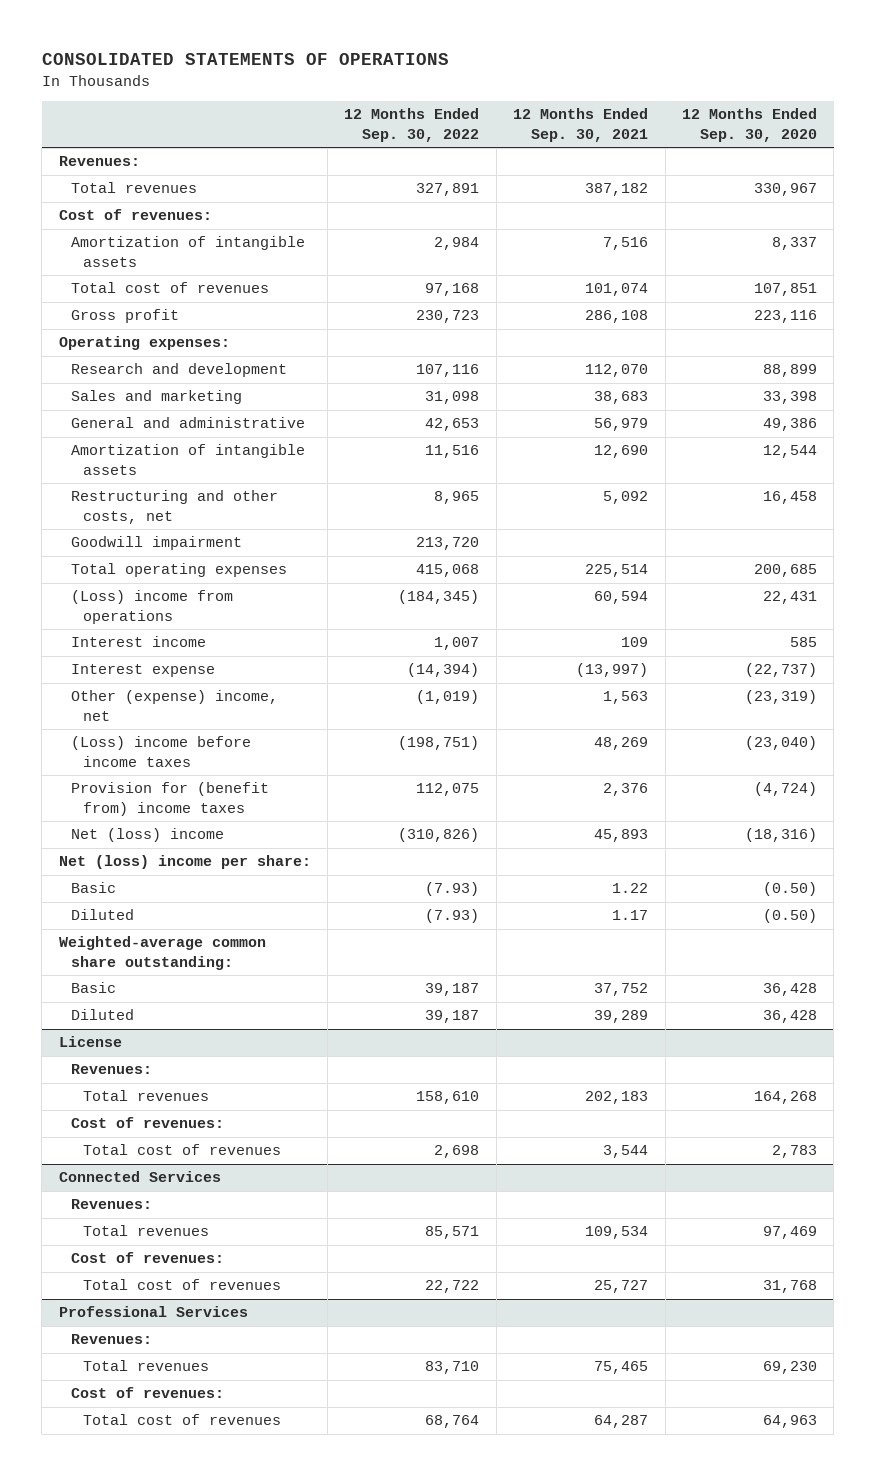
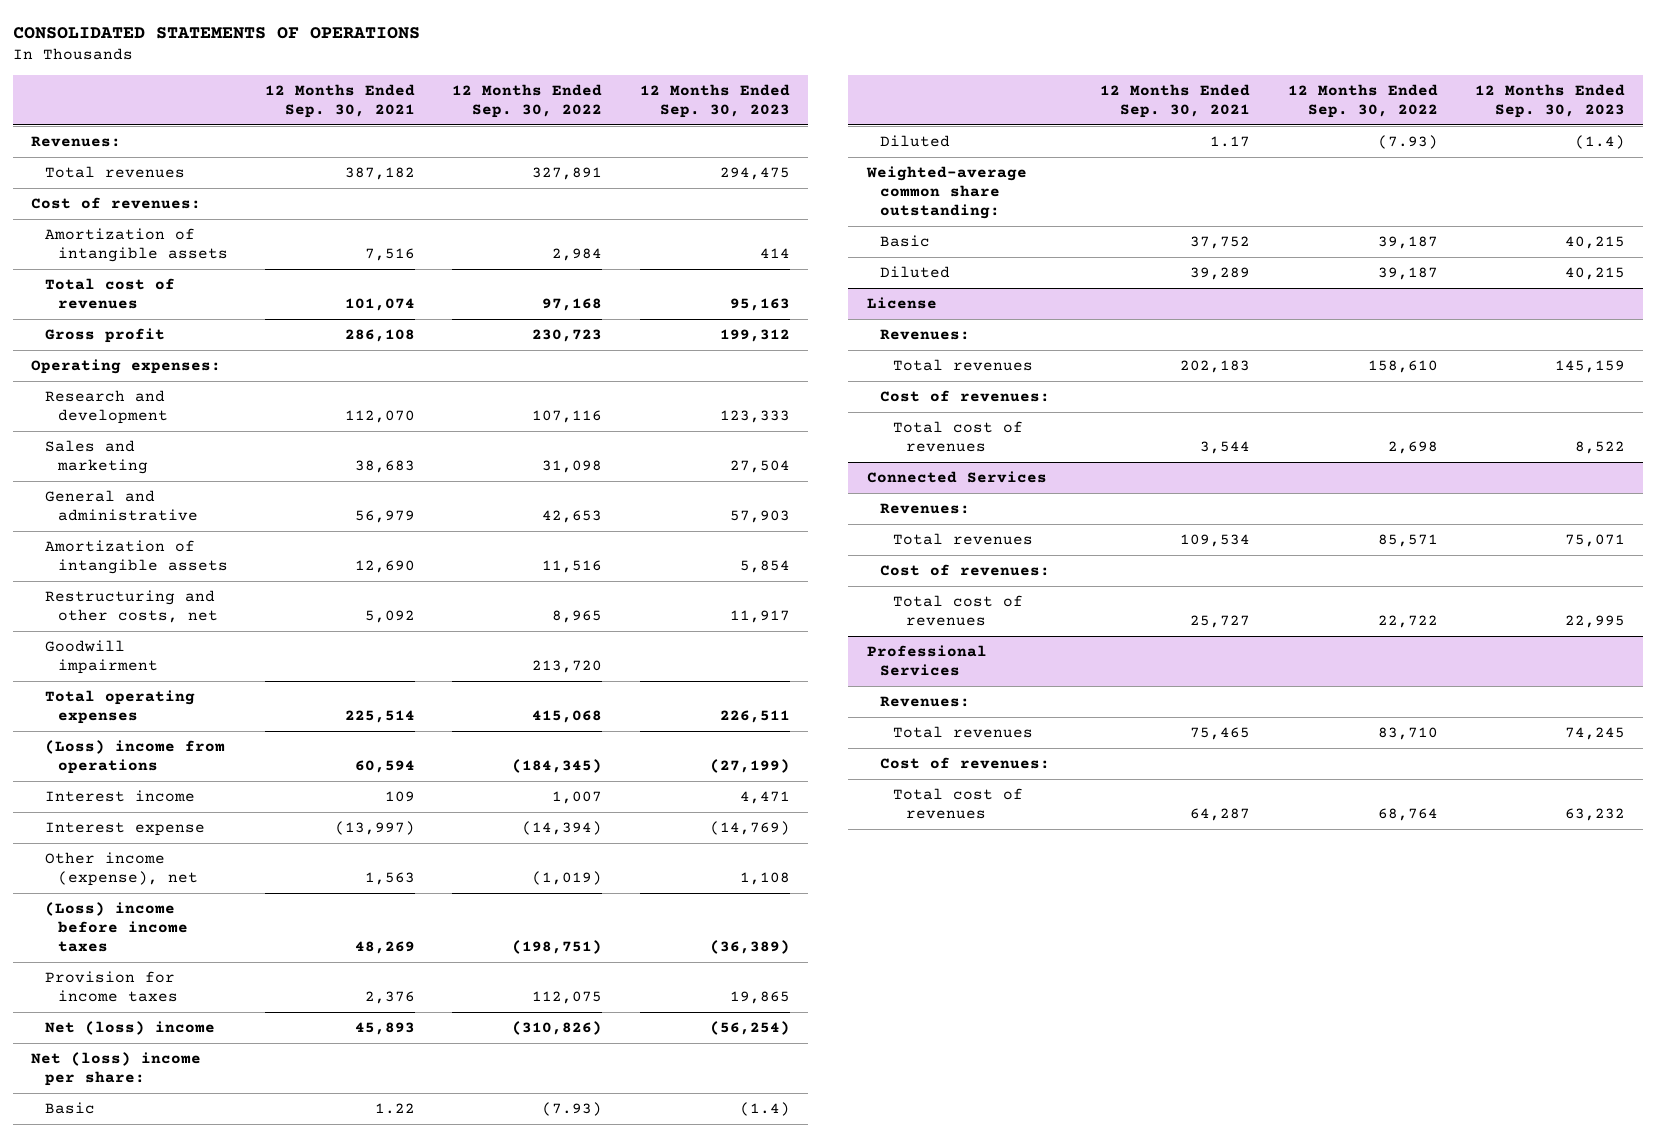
[681,108,817,142] 12 Months Ended Sep. 30, 2020 -> none
none -> [639,84,790,119] 12 Months Ended Sep. 30, 2023
[70,690,278,721] Other (expense) income, net -> [44,852,198,887] Other income (expense), net
[70,782,269,816] Provision for (benefit from) income taxes -> [44,971,178,1003] Provision for income taxes

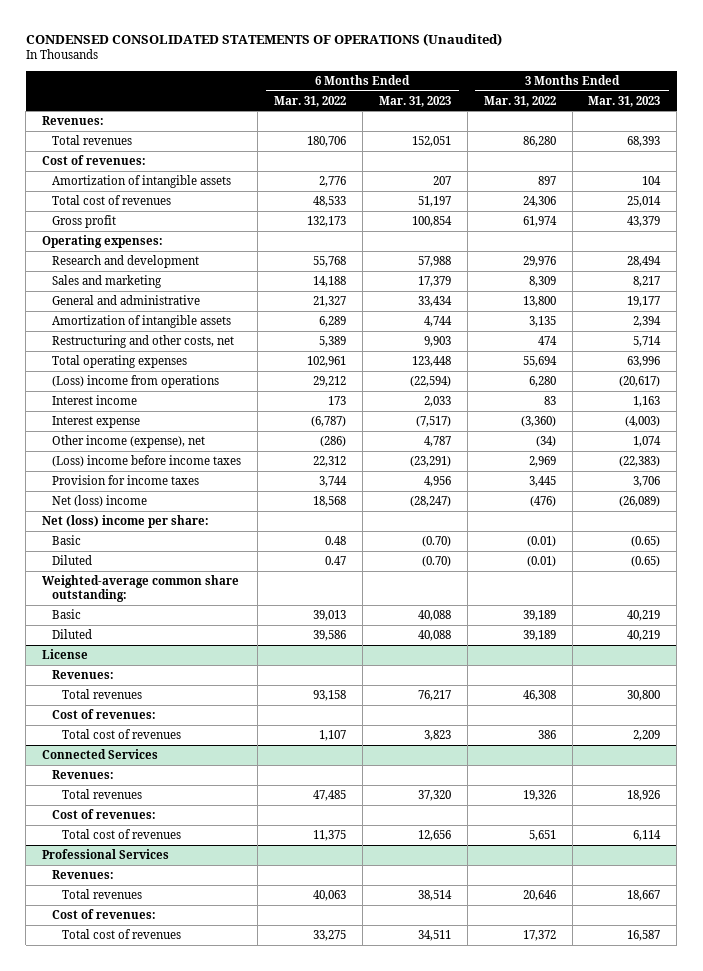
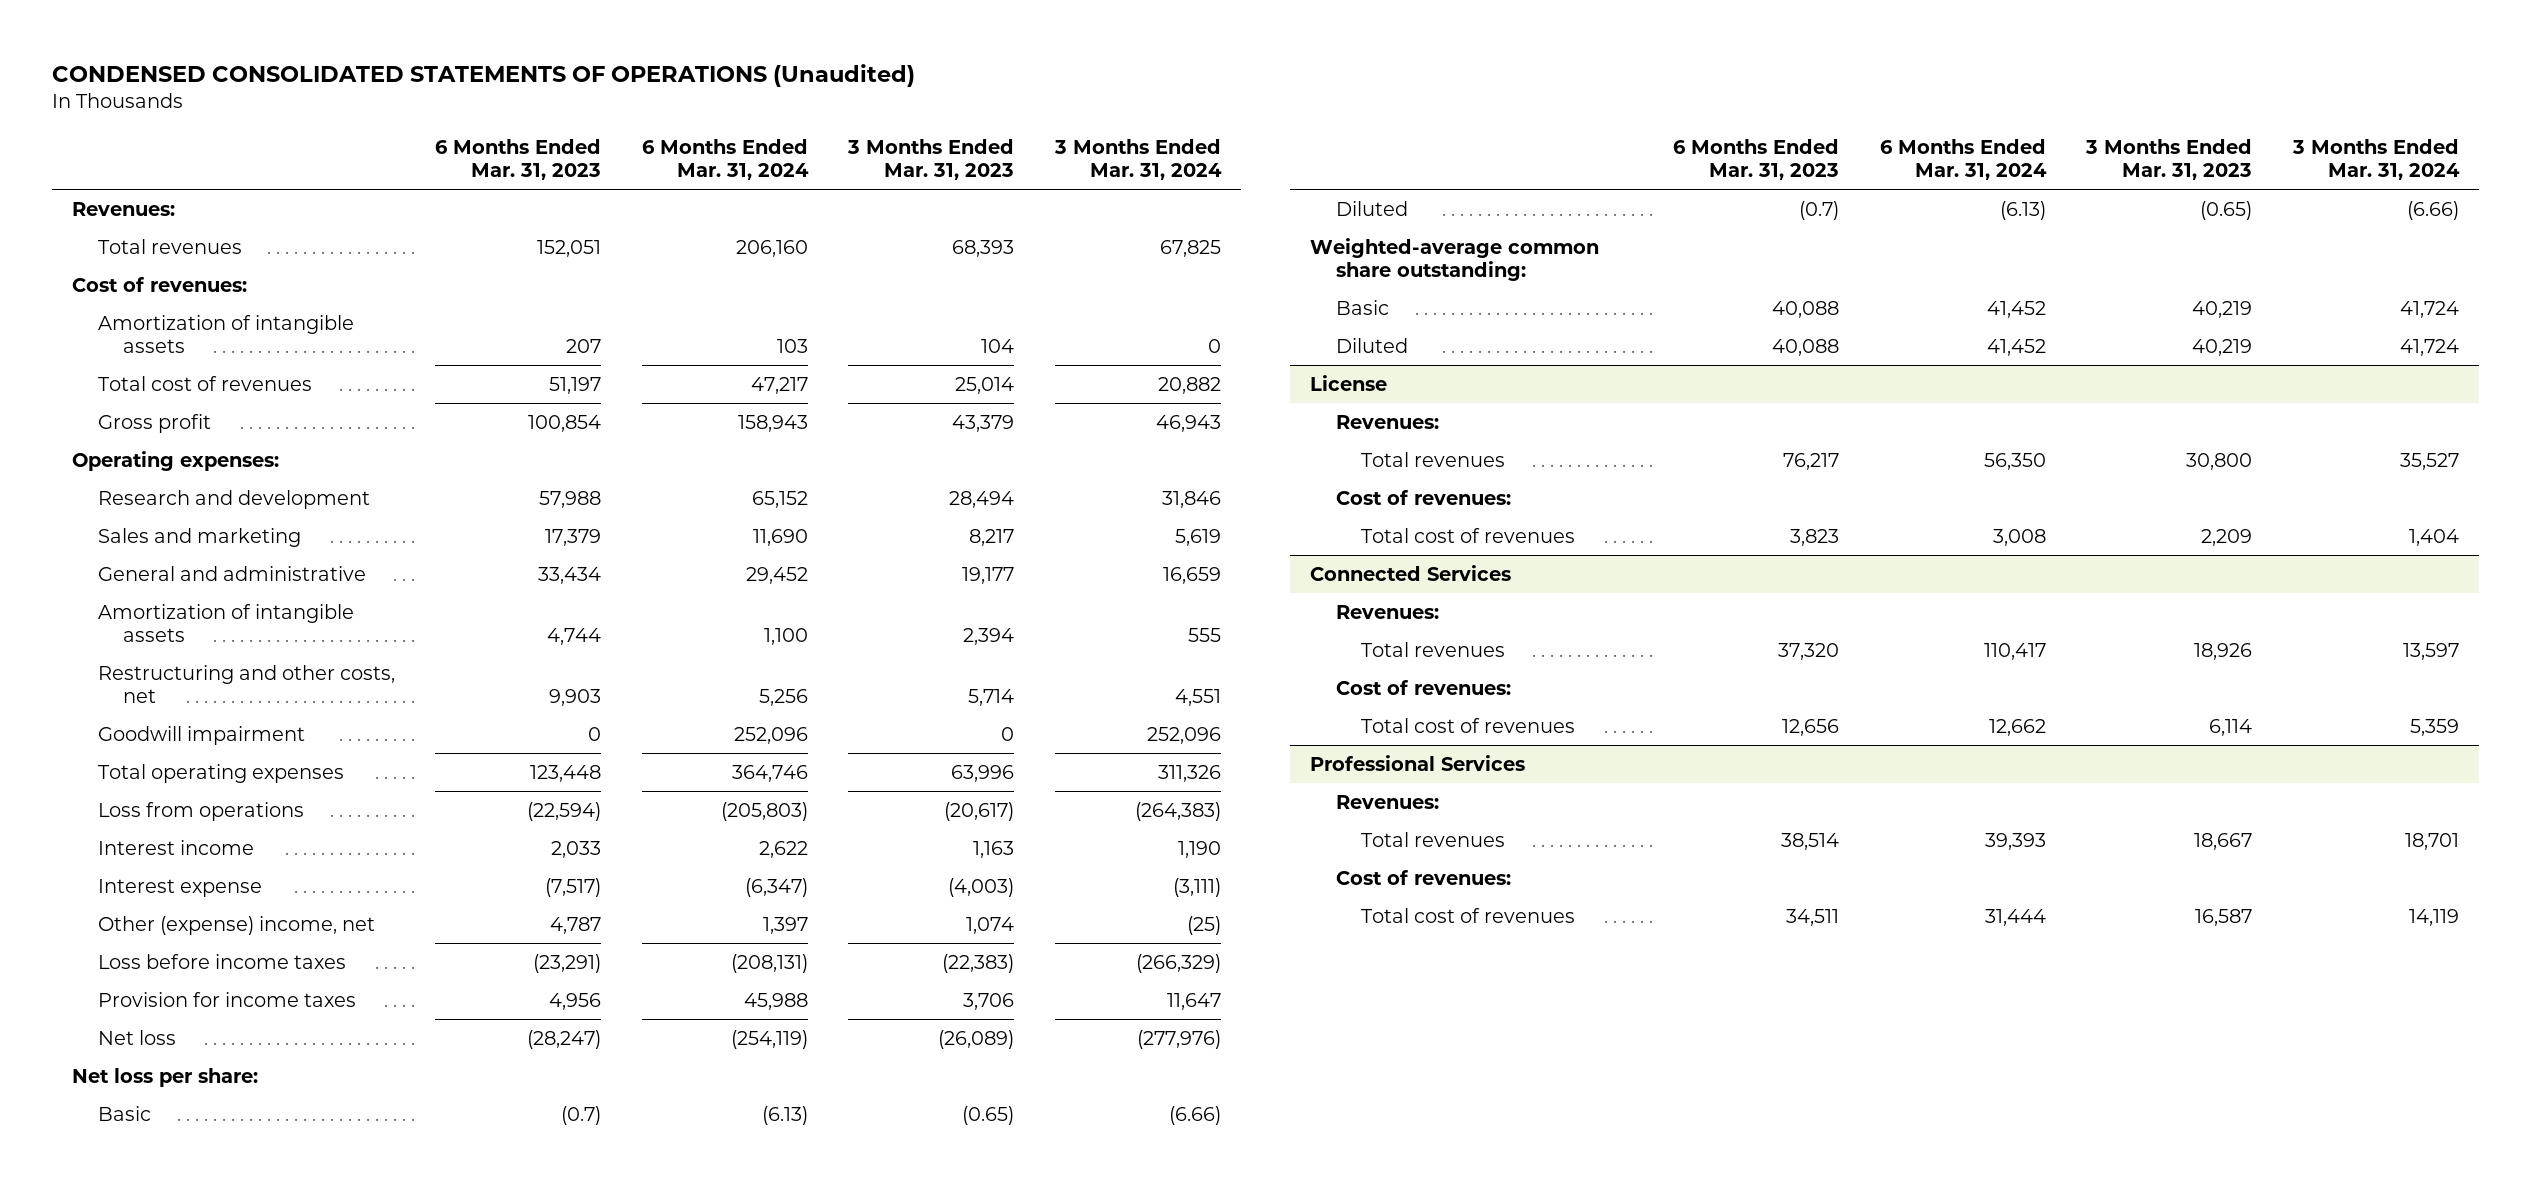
[273,95,346,107] Mar. 31, 2022 -> none
[483,95,556,107] Mar. 31, 2022 -> none
none -> [641,138,809,181] 6 Months Ended Mar. 31, 2024
none -> [1054,138,1223,181] 3 Months Ended Mar. 31, 2024
none -> [97,725,305,745] Goodwill impairment
[51,375,219,389] (Loss) income from operations -> [97,801,304,821] Loss from operations
[51,435,205,449] Other income (expense), net -> [97,915,375,935] Other (expense) income, net
[51,455,241,468] (Loss) income before income taxes -> [97,953,346,969] Loss before income taxes
[51,495,147,508] Net (loss) income -> [97,1029,176,1045] Net loss
[42,515,210,529] Net (loss) income per share: -> [72,1067,259,1087] Net loss per share:
[421,536,451,548] (0.70) -> [561,1105,602,1125] (0.7)
[421,556,451,568] (0.70) -> [1799,200,1840,220] (0.7)

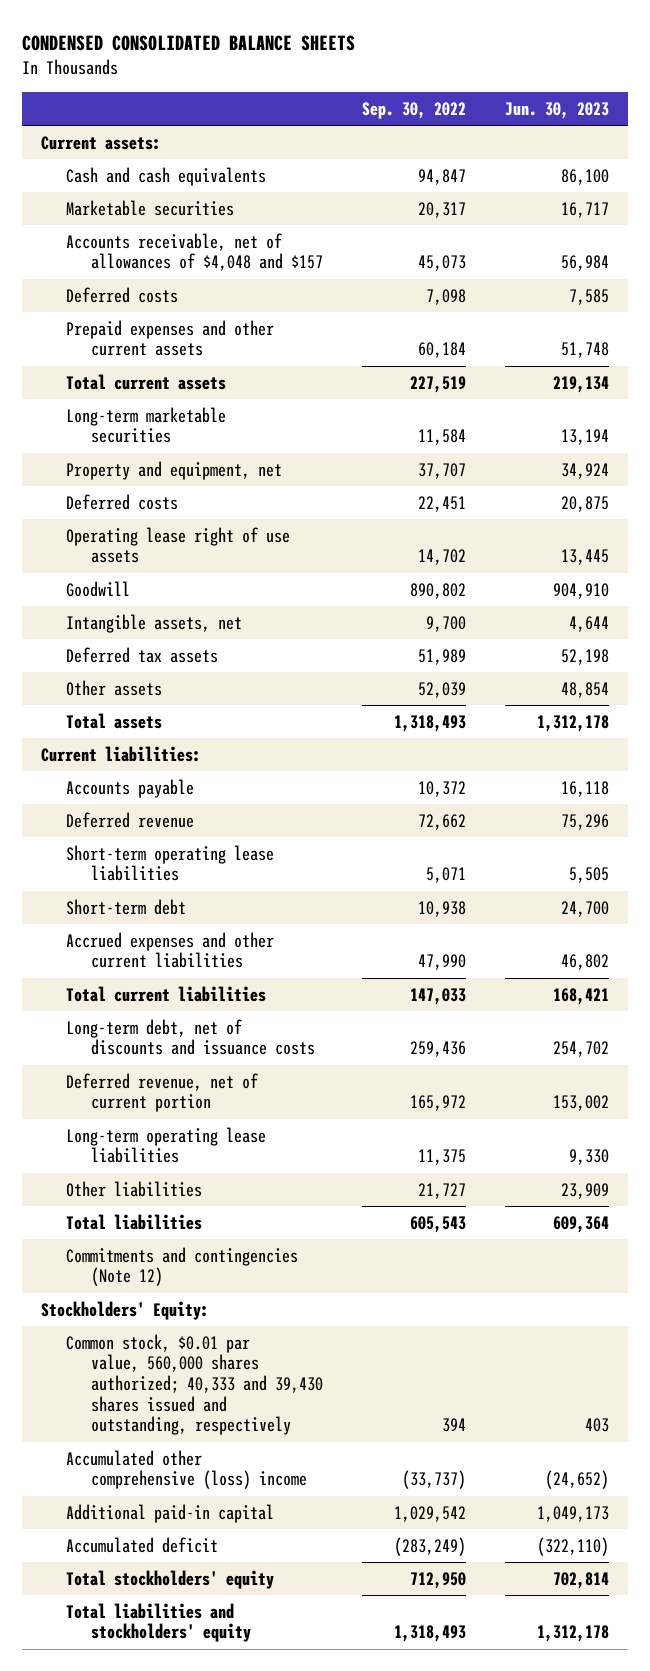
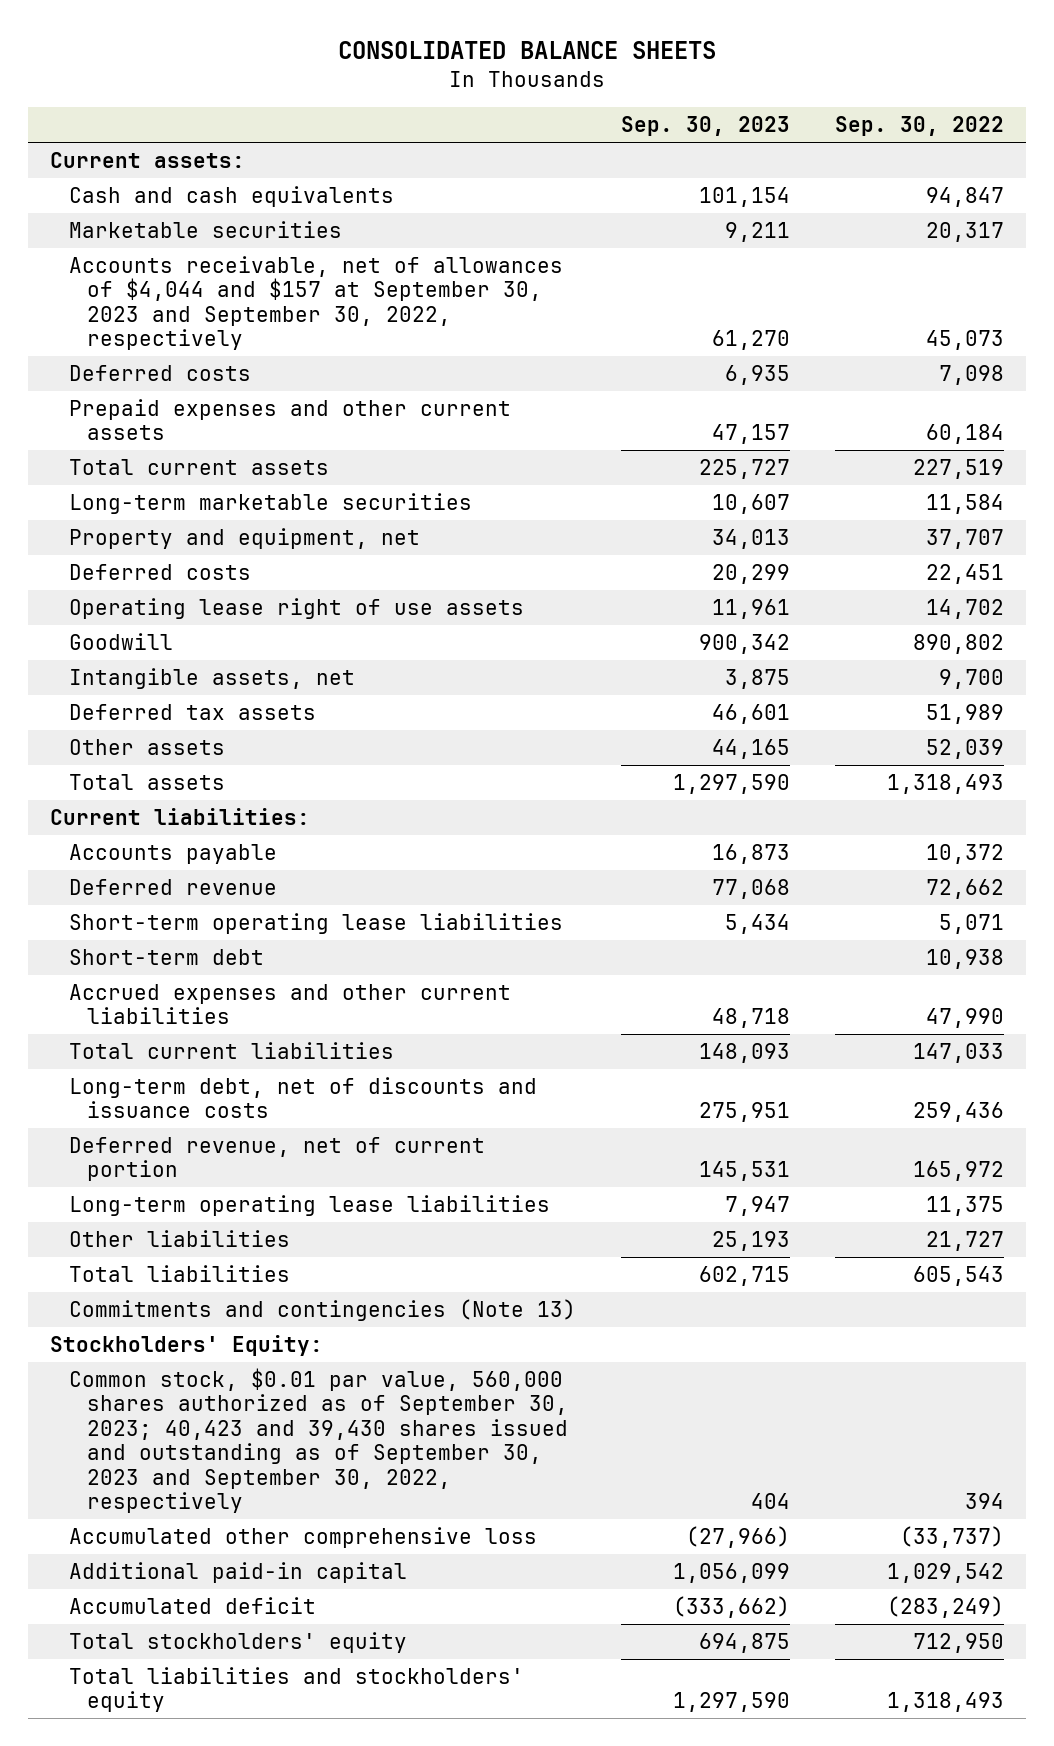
[22,34,356,51] CONDENSED CONSOLIDATED BALANCE SHEETS -> [338,41,717,60] CONSOLIDATED BALANCE SHEETS
[504,101,609,119] Jun. 30, 2023 -> none
none -> [620,116,790,137] Sep. 30, 2023
[66,232,324,272] Accounts receivable, net of allowances of $4,048 and $157 -> [68,255,563,351] Accounts receivable, net of allowances of $4,044 and $157 at September 30, 2023 and September 30, 2022, respectively
[66,1246,299,1287] Commitments and contingencies (Note 12) -> [68,1298,576,1321] Commitments and contingencies (Note 13)
[66,1333,324,1436] Common stock, $0.01 par value, 560,000 shares authorized; 40,333 and 39,430 shares issued and outstanding, respectively -> [68,1367,569,1514] Common stock, $0.01 par value, 560,000 shares authorized as of September 30, 2023; 40,423 and 39,430 shares issued and outstanding as of September 30, 2023 and September 30, 2022, respectively
[66,1449,308,1490] Accumulated other comprehensive (loss) income -> [68,1526,537,1548] Accumulated other comprehensive loss

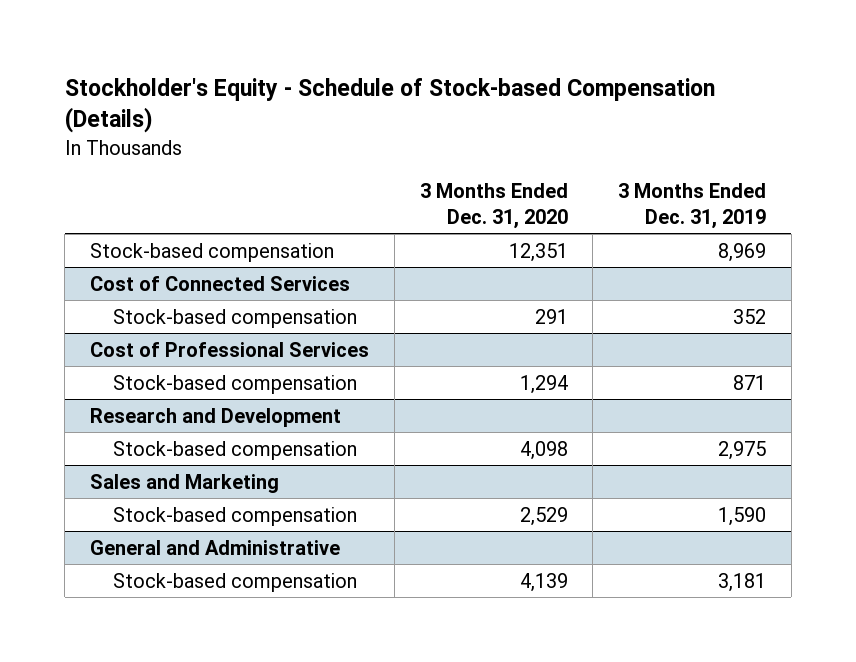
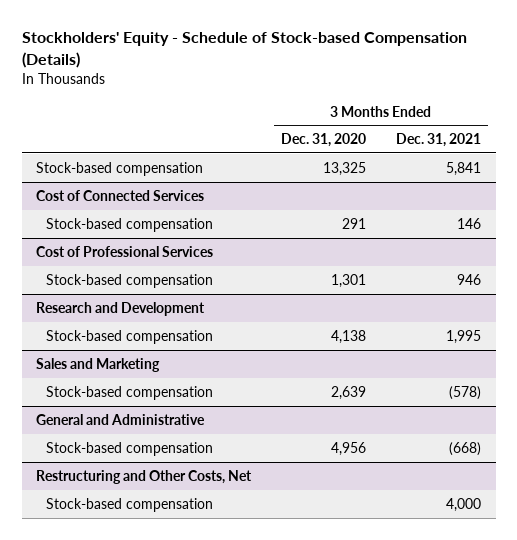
[64,78,715,134] Stockholder's Equity - Schedule of Stock-based Compensation (Details) -> [21,32,467,69] Stockholders' Equity - Schedule of Stock-based Compensation (Details)
[618,183,767,229] 3 Months Ended Dec. 31, 2019 -> none
none -> [395,133,481,148] Dec. 31, 2021
[508,242,568,262] 12,351 -> [323,161,367,176] 13,325
[519,374,568,394] 1,294 -> [331,273,367,288] 1,301
[519,440,568,460] 4,098 -> [331,329,367,344] 4,138
[519,506,568,526] 2,529 -> [331,385,367,400] 2,639
[519,572,568,592] 4,139 -> [331,441,367,456] 4,956
none -> [36,469,253,484] Restructuring and Other Costs, Net
none -> [46,497,214,512] Stock-based compensation

